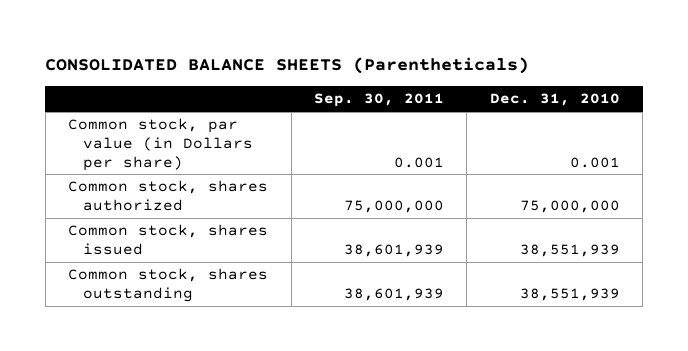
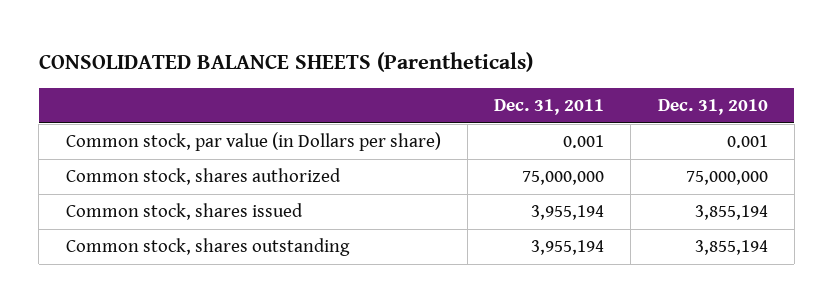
[314,93,445,108] Sep. 30, 2011 -> none
none -> [494,99,605,116] Dec. 31, 2011
[519,243,620,257] 38,551,939 -> [694,205,768,221] 3,855,194
[519,287,620,301] 38,551,939 -> [694,240,768,256] 3,855,194

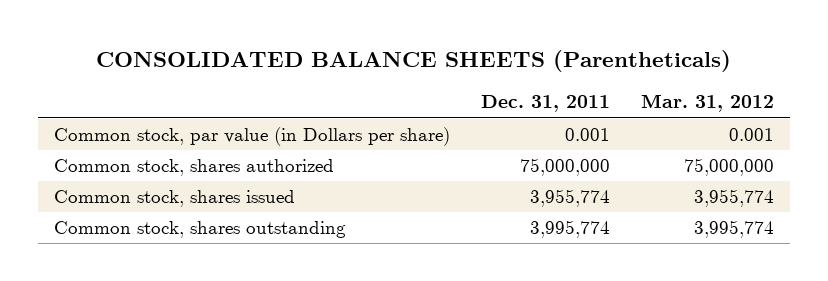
[657,99,768,116] Dec. 31, 2010 -> none
none -> [641,94,775,113] Mar. 31, 2012
[531,205,605,221] 3,955,194 -> [529,189,610,208] 3,955,774
[531,240,605,256] 3,955,194 -> [529,220,610,239] 3,995,774

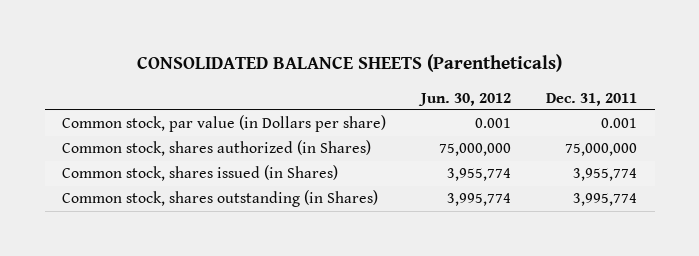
[641,94,775,113] Mar. 31, 2012 -> none
none -> [418,92,512,106] Jun. 30, 2012
[53,159,334,177] Common stock, shares authorized -> [62,140,372,157] Common stock, shares authorized (in Shares)
[53,190,295,208] Common stock, shares issued -> [62,165,339,182] Common stock, shares issued (in Shares)
[53,221,346,239] Common stock, shares outstanding -> [62,190,379,208] Common stock, shares outstanding (in Shares)

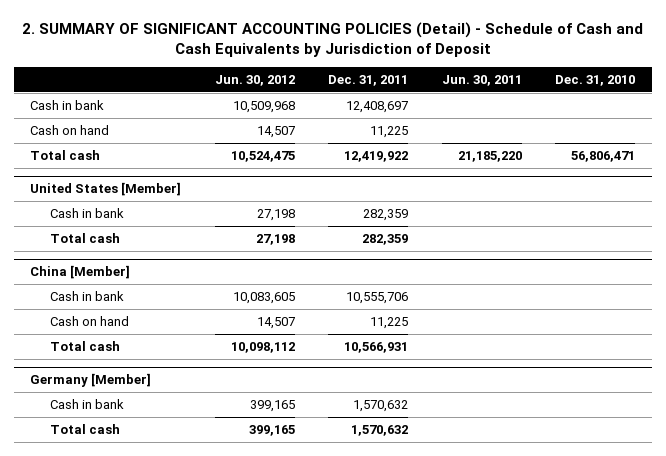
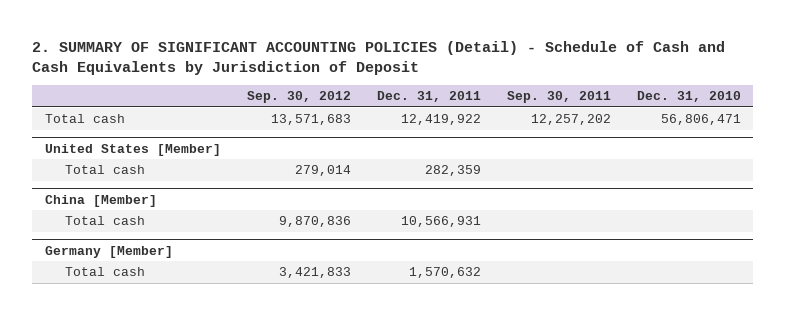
[214,75,295,87] Jun. 30, 2012 -> none
[441,75,522,87] Jun. 30, 2011 -> none
none -> [246,91,351,104] Sep. 30, 2012
none -> [506,91,611,104] Sep. 30, 2011
[30,100,105,111] Cash in bank -> none
[30,125,110,136] Cash on hand -> none
[50,208,125,219] Cash in bank -> none
[50,291,125,302] Cash in bank -> none
[50,316,130,327] Cash on hand -> none
[50,399,125,410] Cash in bank -> none

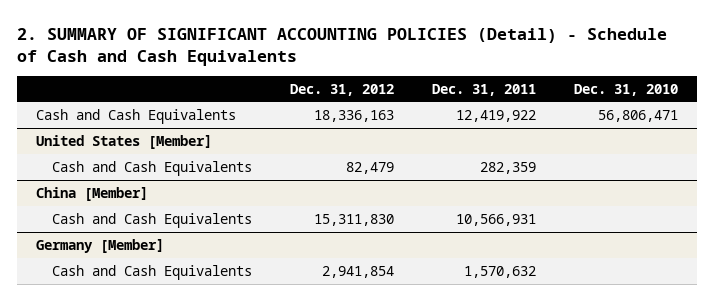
[31,41,725,76] 2. SUMMARY OF SIGNIFICANT ACCOUNTING POLICIES (Detail) - Schedule of Cash and Cash Equivalents by Jurisdiction of Deposit -> [17,27,668,66] 2. SUMMARY OF SIGNIFICANT ACCOUNTING POLICIES (Detail) - Schedule of Cash and Cash Equivalents
[246,91,351,104] Sep. 30, 2012 -> none
[506,91,611,104] Sep. 30, 2011 -> none
none -> [289,83,394,96] Dec. 31, 2012
[44,114,125,124] Total cash -> [36,108,237,124] Cash and Cash Equivalents
[65,165,146,175] Total cash -> [51,160,252,176] Cash and Cash Equivalents
[65,216,146,226] Total cash -> [51,212,252,228] Cash and Cash Equivalents
[65,267,146,277] Total cash -> [51,264,252,280] Cash and Cash Equivalents

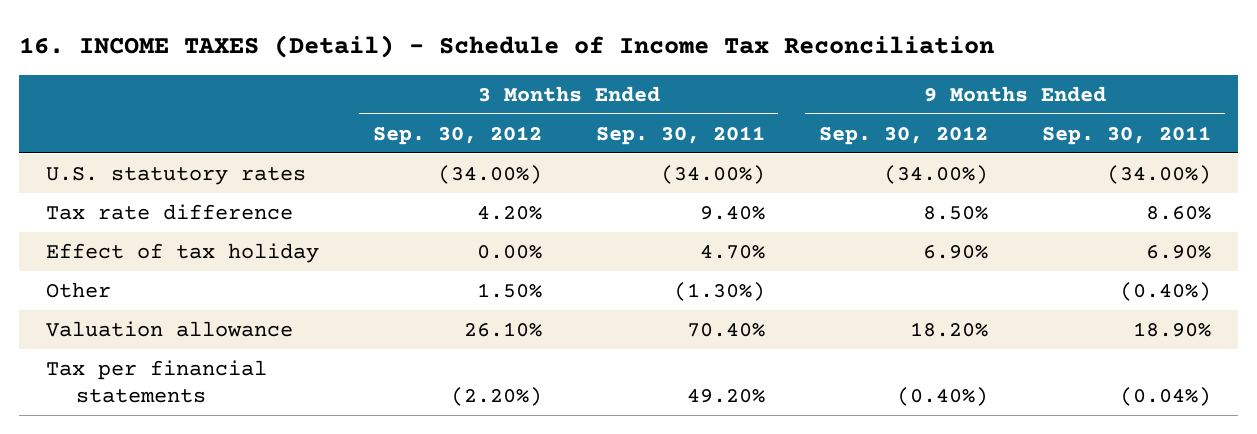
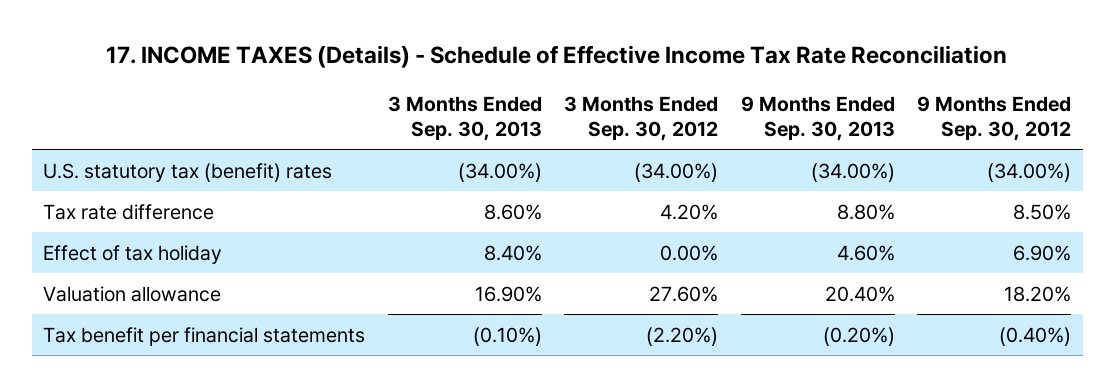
[18,34,994,58] 16. INCOME TAXES (Detail) - Schedule of Income Tax Reconciliation -> [106,44,1008,68] 17. INCOME TAXES (Details) - Schedule of Effective Income Tax Rate Reconciliation
[595,125,765,145] Sep. 30, 2011 -> none
[1042,125,1212,145] Sep. 30, 2011 -> none
none -> [387,95,542,142] 3 Months Ended Sep. 30, 2013
none -> [740,95,895,142] 9 Months Ended Sep. 30, 2013
[45,166,306,185] U.S. statutory rates -> [42,162,332,182] U.S. statutory tax (benefit) rates
[45,281,111,298] Other -> none
[463,321,542,337] 26.10% -> [649,285,719,302] 27.60%
[45,359,267,403] Tax per financial statements -> [42,326,365,346] Tax benefit per financial statements

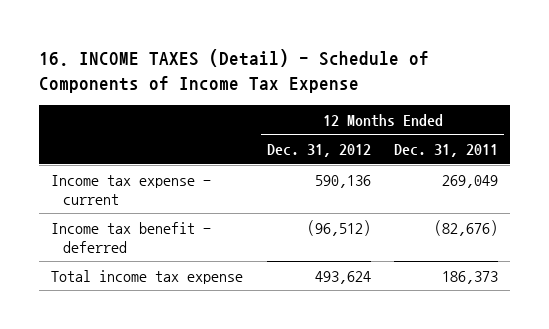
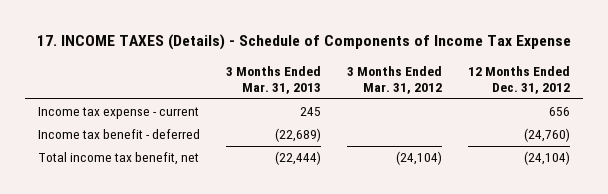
[38,48,429,94] 16. INCOME TAXES (Detail) - Schedule of Components of Income Tax Expense -> [36,34,571,51] 17. INCOME TAXES (Details) - Schedule of Components of Income Tax Expense
[394,144,499,158] Dec. 31, 2011 -> none
none -> [226,66,322,95] 3 Months Ended Mar. 31, 2013
none -> [346,66,442,95] 3 Months Ended Mar. 31, 2012
[314,174,371,188] 590,136 -> [548,107,570,117] 656
[306,219,371,236] (96,512) -> [523,128,570,143] (24,760)
[50,269,243,284] Total income tax expense -> [38,152,200,166] Total income tax benefit, net
[314,270,371,284] 493,624 -> [523,151,570,166] (24,104)

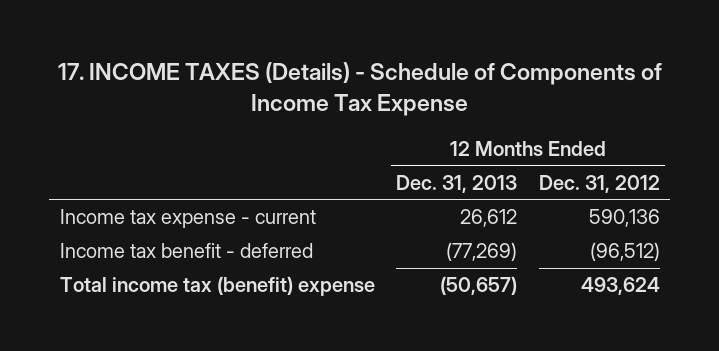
[226,66,322,95] 3 Months Ended Mar. 31, 2013 -> none
[346,66,442,95] 3 Months Ended Mar. 31, 2012 -> none
none -> [396,174,518,193] Dec. 31, 2013
[548,107,570,117] 656 -> [588,209,660,228] 590,136
[523,128,570,143] (24,760) -> [589,242,660,262] (96,512)
[38,152,200,166] Total income tax benefit, net -> [59,276,375,297] Total income tax (benefit) expense
[523,151,570,166] (24,104) -> [580,277,660,296] 493,624

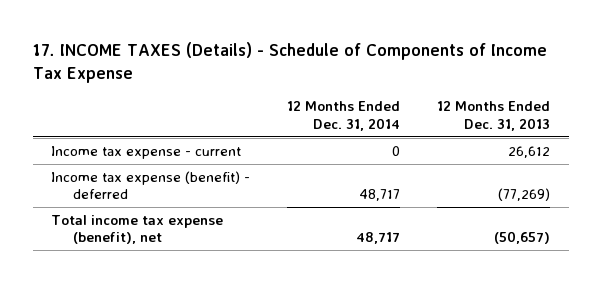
[538,174,660,193] Dec. 31, 2012 -> none
none -> [287,101,401,131] 12 Months Ended Dec. 31, 2014
[59,243,313,259] Income tax benefit - deferred -> [51,171,251,200] Income tax expense (benefit) - deferred
[59,276,375,297] Total income tax (benefit) expense -> [51,215,224,245] Total income tax expense (benefit), net

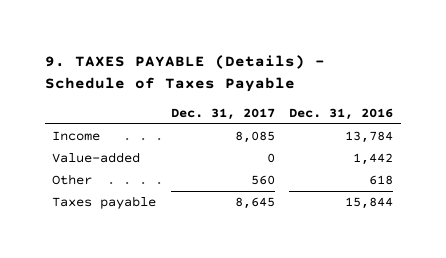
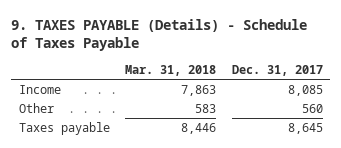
[289,107,394,120] Dec. 31, 2016 -> none
none -> [125,65,217,77] Mar. 31, 2018
[52,152,141,164] Value-added -> none

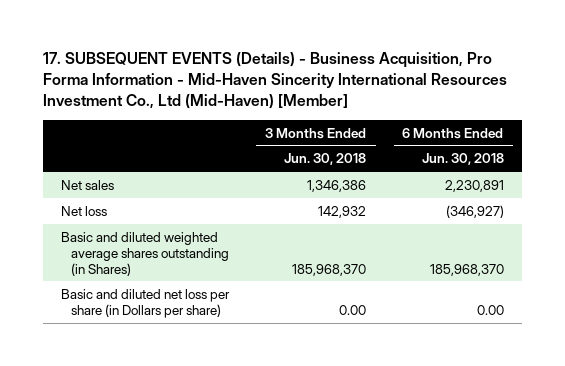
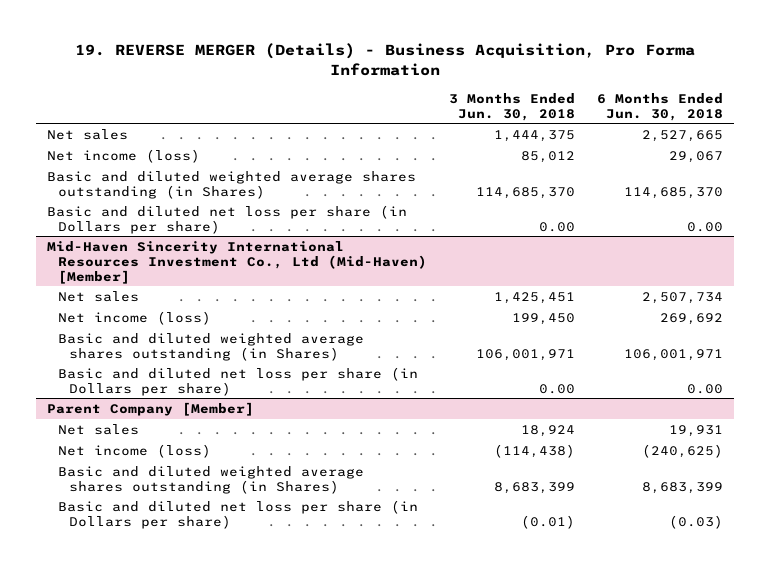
[42,51,507,110] 17. SUBSEQUENT EVENTS (Details) - Business Acquisition, Pro Forma Information - Mid-Haven Sincerity International Resources Investment Co., Ltd (Mid-Haven) [Member] -> [74,43,695,77] 19. REVERSE MERGER (Details) - Business Acquisition, Pro Forma Information
[307,179,367,192] 1,346,386 -> [493,129,575,142] 1,444,375
[444,179,504,192] 2,230,891 -> [642,129,724,142] 2,527,665
[60,205,107,216] Net loss -> [46,148,200,163] Net income (loss)
[318,205,367,218] 142,932 -> [520,150,575,163] 85,012
[445,204,504,218] (346,927) -> [669,150,724,163] 29,067
[292,263,367,276] 185,968,370 -> [475,186,575,199] 114,685,370
[429,263,504,276] 185,968,370 -> [624,186,724,199] 114,685,370
none -> [46,240,427,284] Mid-Haven Sincerity International Resources Investment Co., Ltd (Mid-Haven) [Member]
none -> [57,290,139,302] Net sales
none -> [57,310,211,325] Net income (loss)
none -> [57,332,364,361] Basic and diluted weighted average shares outstanding (in Shares)
none -> [57,366,418,396] Basic and diluted net loss per share (in Dollars per share)
none -> [46,401,254,416] Parent Company [Member]
none -> [57,423,139,435] Net sales
none -> [57,443,211,458] Net income (loss)
none -> [57,465,364,494] Basic and diluted weighted average shares outstanding (in Shares)
none -> [57,499,418,529] Basic and diluted net loss per share (in Dollars per share)

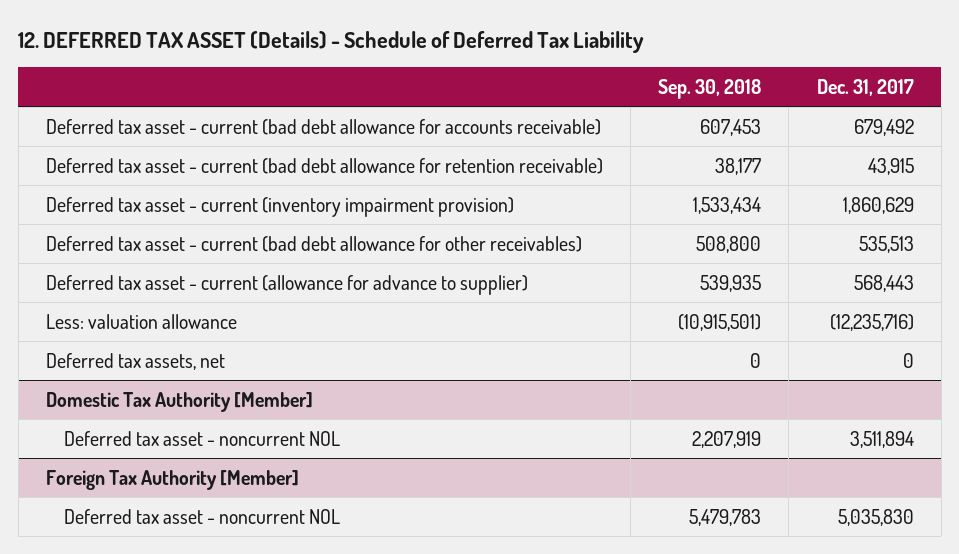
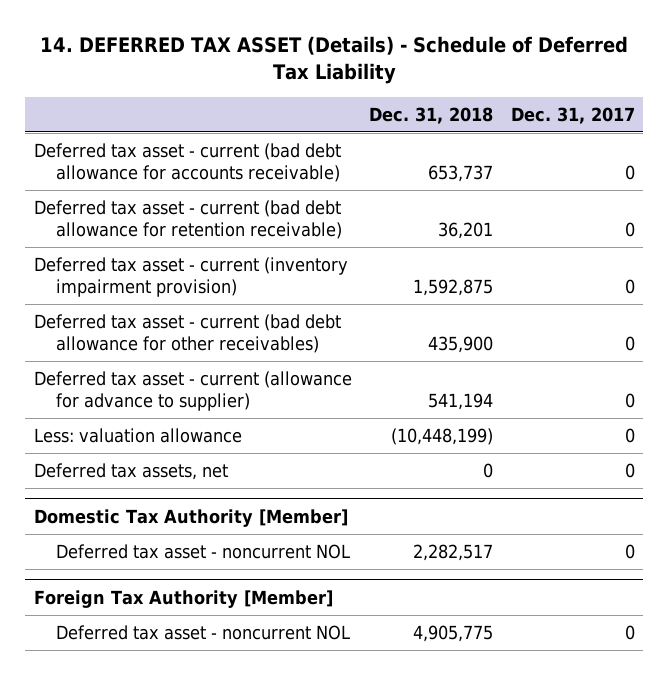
[18,31,645,54] 12. DEFERRED TAX ASSET (Details) - Schedule of Deferred Tax Liability -> [40,35,629,85] 14. DEFERRED TAX ASSET (Details) - Schedule of Deferred Tax Liability
[658,78,762,99] Sep. 30, 2018 -> none
none -> [369,106,494,124] Dec. 31, 2018
[853,118,914,136] 679,492 -> [624,164,635,180] 0
[867,157,914,175] 43,915 -> [624,221,635,237] 0
[842,196,914,214] 1,860,629 -> [624,278,635,294] 0
[858,235,914,253] 535,513 -> [624,335,635,351] 0
[853,274,914,292] 568,443 -> [624,392,635,408] 0
[829,313,914,331] (12,235,716) -> [624,427,635,443] 0
[849,430,914,448] 3,511,894 -> [624,543,635,559] 0
[837,508,914,526] 5,035,830 -> [624,624,635,640] 0

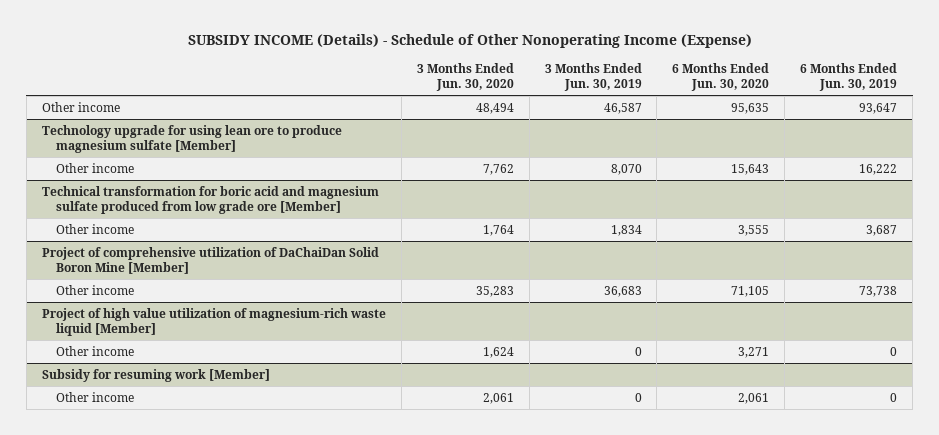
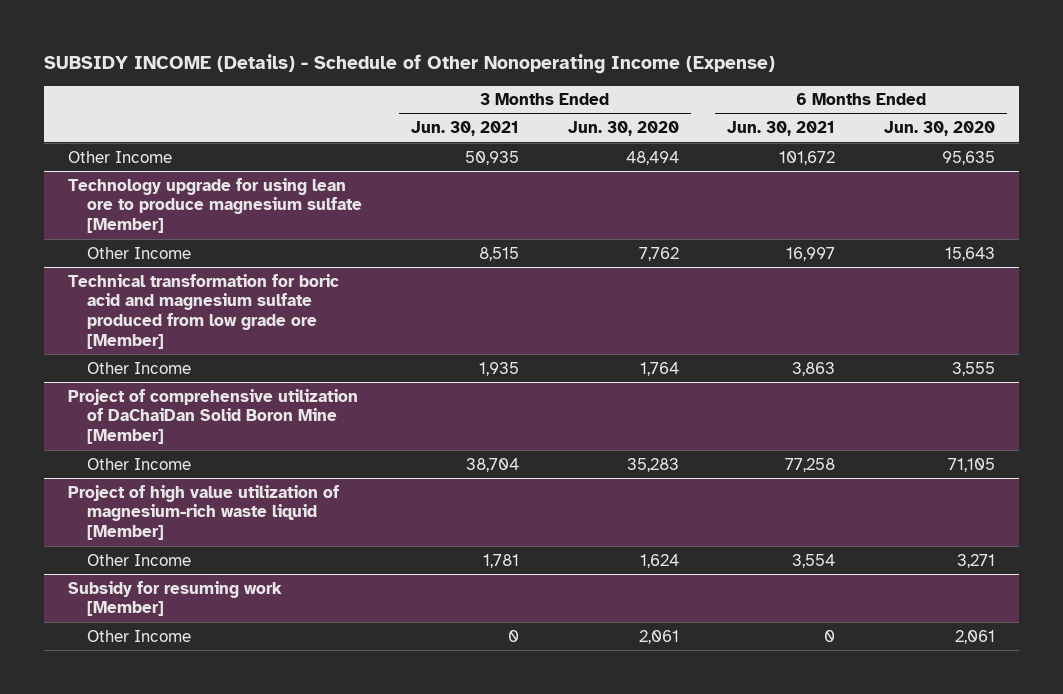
[544,63,642,92] 3 Months Ended Jun. 30, 2019 -> none
[800,63,898,92] 6 Months Ended Jun. 30, 2019 -> none
none -> [410,121,519,137] Jun. 30, 2021
none -> [727,121,836,137] Jun. 30, 2021
[41,102,120,113] Other income -> [67,150,172,163] Other Income
[55,163,134,174] Other income -> [87,246,192,259] Other Income
[55,224,134,235] Other income -> [87,361,192,374] Other Income
[55,285,134,296] Other income -> [87,457,192,470] Other Income
[55,346,134,357] Other income -> [87,553,192,566] Other Income
[55,392,134,403] Other income -> [87,629,192,642] Other Income

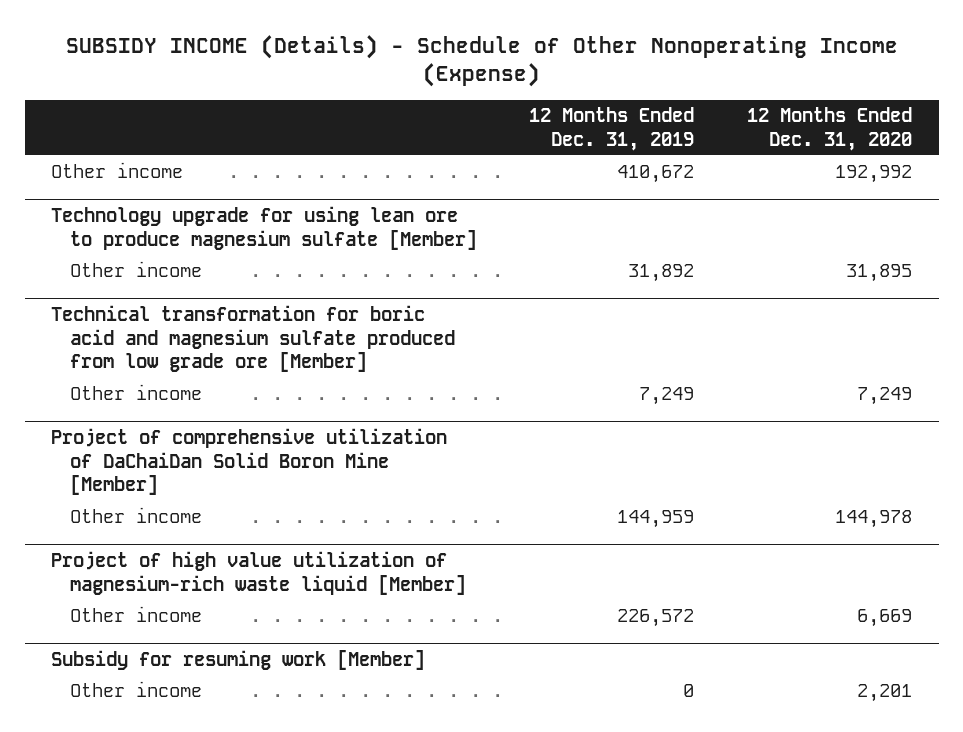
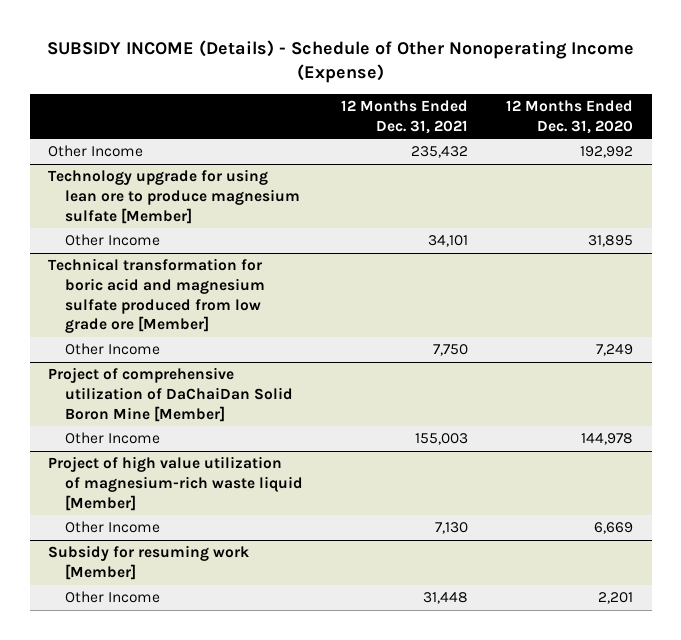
[529,106,695,151] 12 Months Ended Dec. 31, 2019 -> none
none -> [340,100,468,134] 12 Months Ended Dec. 31, 2021
[51,162,184,179] Other income -> [48,145,144,158] Other Income
[69,261,202,278] Other income -> [64,234,160,247] Other Income
[69,384,202,401] Other income -> [64,343,160,356] Other Income
[69,507,202,524] Other income -> [64,432,160,445] Other Income
[69,606,202,623] Other income -> [64,521,160,534] Other Income
[69,681,202,698] Other income -> [64,591,160,604] Other Income

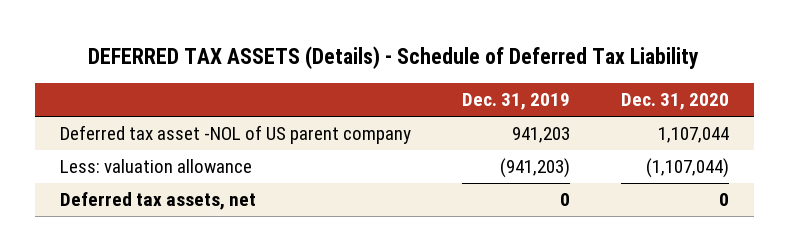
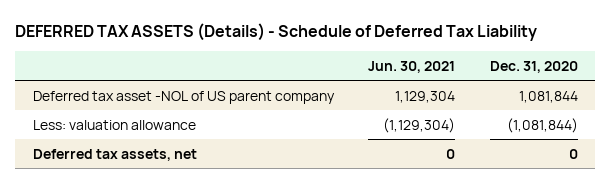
[461,93,570,111] Dec. 31, 2019 -> none
none -> [368,60,456,73] Jun. 30, 2021
[657,127,729,144] 1,107,044 -> [518,90,578,103] 1,081,844
[645,158,729,179] (1,107,044) -> [506,117,578,133] (1,081,844)

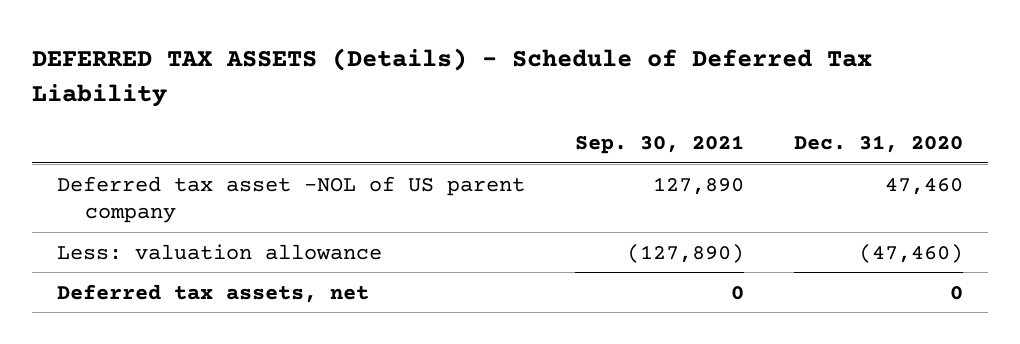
[368,60,456,73] Jun. 30, 2021 -> none
none -> [574,135,744,155] Sep. 30, 2021
[518,90,578,103] 1,081,844 -> [884,177,963,195] 47,460
[506,117,578,133] (1,081,844) -> [858,243,963,263] (47,460)

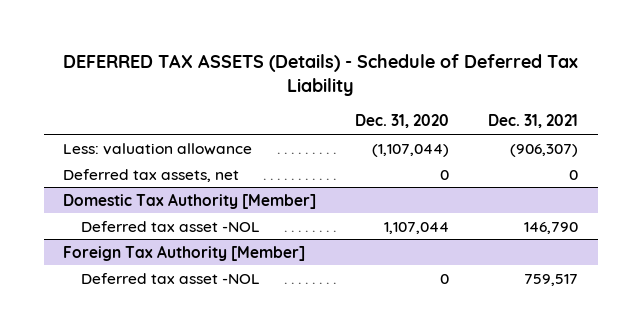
[574,135,744,155] Sep. 30, 2021 -> none
none -> [488,114,579,129] Dec. 31, 2021
[56,175,525,224] Deferred tax asset -NOL of US parent company -> none
[858,243,963,263] (47,460) -> [372,143,450,157] (1,107,044)
none -> [63,192,317,209] Domestic Tax Authority [Member]
none -> [81,220,261,232] Deferred tax asset -NOL
none -> [63,244,306,261] Foreign Tax Authority [Member]
none -> [81,272,261,284] Deferred tax asset -NOL

